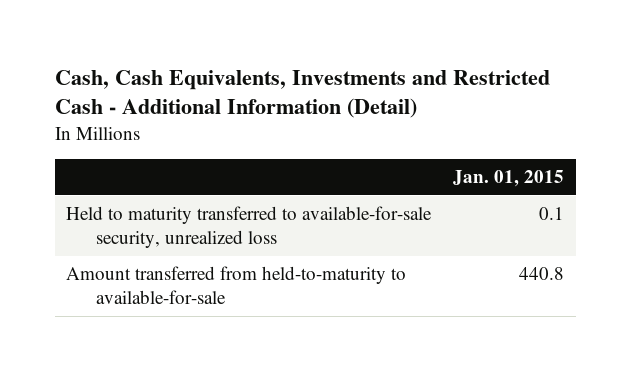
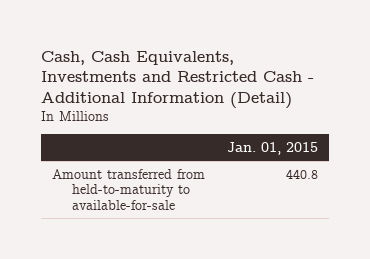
[66,206,433,249] Held to maturity transferred to available-for-sale security, unrealized loss -> none

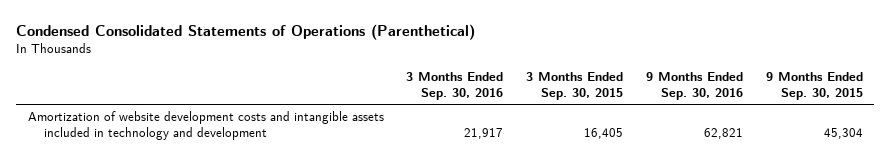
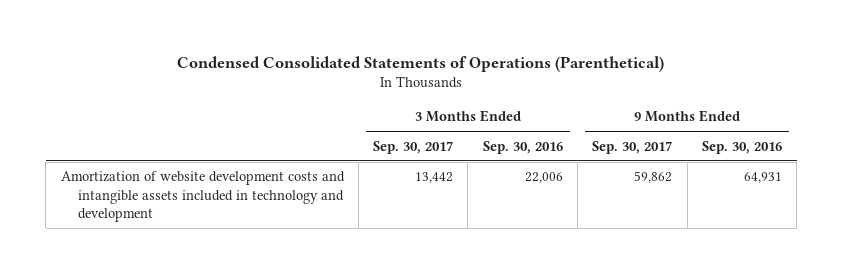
[526,72,624,100] 3 Months Ended Sep. 30, 2015 -> none
[765,72,863,100] 9 Months Ended Sep. 30, 2015 -> none
none -> [373,140,454,154] Sep. 30, 2017
none -> [592,140,673,154] Sep. 30, 2017
[464,127,504,139] 21,917 -> [524,172,563,184] 22,006
[704,127,744,139] 62,821 -> [744,172,783,184] 64,931

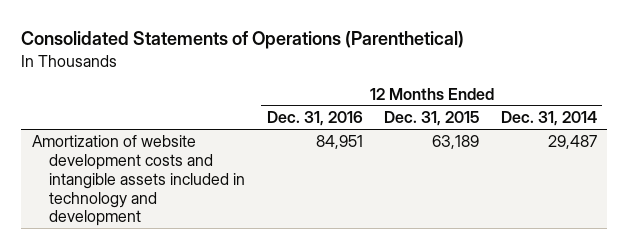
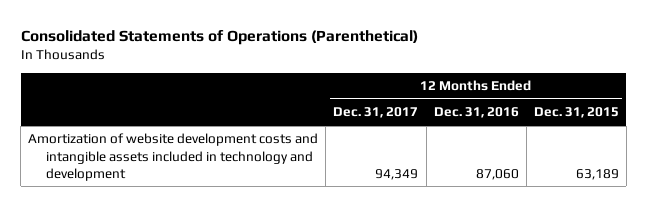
[500,111,597,127] Dec. 31, 2014 -> none
none -> [333,107,419,119] Dec. 31, 2017
[315,135,363,150] 84,951 -> [475,168,519,180] 87,060

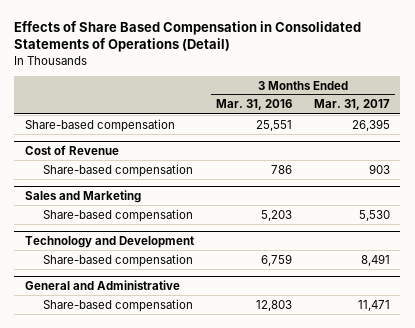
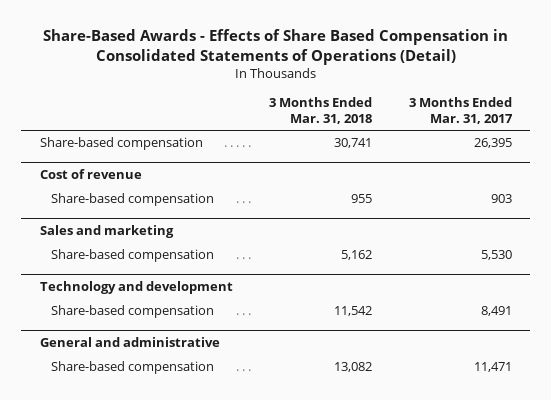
[14,20,362,53] Effects of Share Based Compensation in Consolidated Statements of Operations (Detail) -> [42,29,508,65] Share-Based Awards - Effects of Share Based Compensation in Consolidated Statements of Operations (Detail)
[215,99,292,111] Mar. 31, 2016 -> none
none -> [269,97,373,124] 3 Months Ended Mar. 31, 2018
[25,144,120,155] Cost of Revenue -> [39,169,142,180] Cost of revenue
[25,189,142,203] Sales and Marketing -> [39,225,174,239] Sales and marketing
[25,235,195,248] Technology and Development -> [39,281,233,295] Technology and development
[25,279,181,290] General and Administrative -> [39,337,220,348] General and administrative

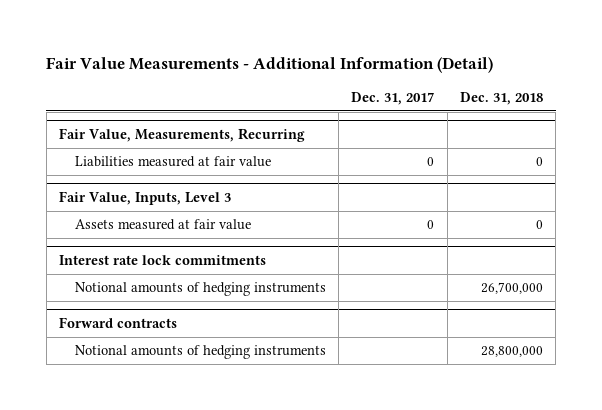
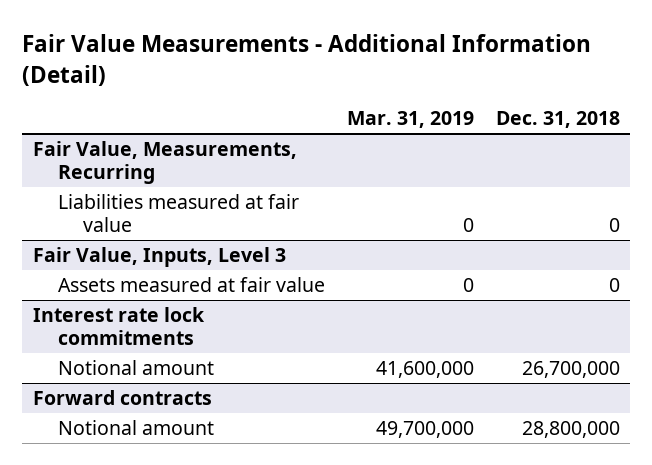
[351,92,435,106] Dec. 31, 2017 -> none
none -> [346,110,474,128] Mar. 31, 2019
[74,282,326,297] Notional amounts of hedging instruments -> [58,360,215,376] Notional amount
[74,345,326,360] Notional amounts of hedging instruments -> [58,420,215,436] Notional amount

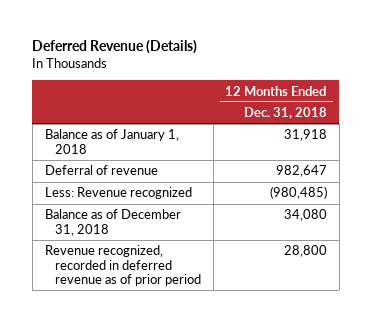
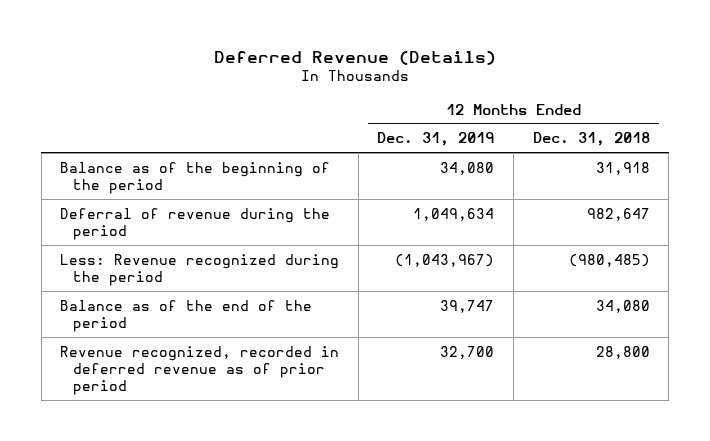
none -> [377,132,495,147] Dec. 31, 2019
[44,129,179,154] Balance as of January 1, 2018 -> [60,161,331,195] Balance as of the beginning of the period
[44,165,158,176] Deferral of revenue -> [60,207,331,241] Deferral of revenue during the period
[44,187,192,200] Less: Revenue recognized -> [60,253,340,287] Less: Revenue recognized during the period
[44,209,181,236] Balance as of December 31, 2018 -> [60,299,313,333] Balance as of the end of the period

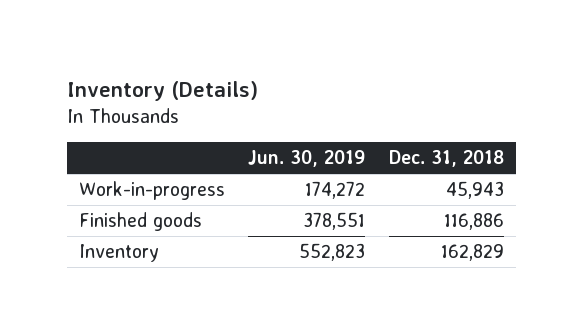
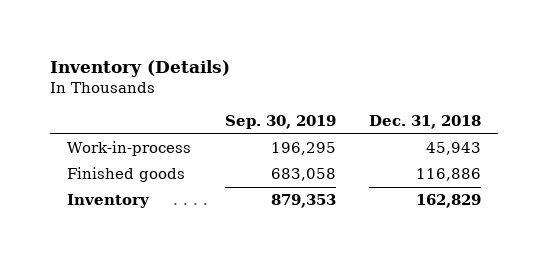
[248,150,366,168] Jun. 30, 2019 -> none
none -> [224,115,336,130] Sep. 30, 2019
[78,181,225,201] Work-in-progress -> [67,141,192,157] Work-in-process

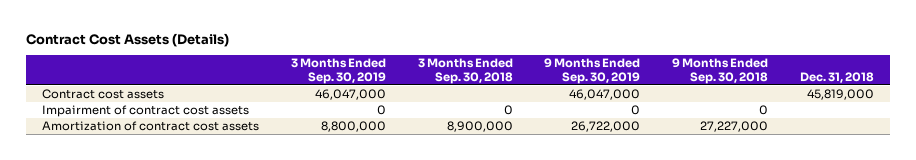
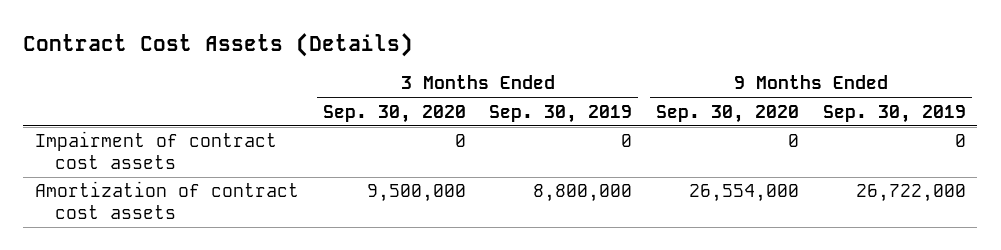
[417,58,513,84] 3 Months Ended Sep. 30, 2018 -> none
[672,58,769,84] 9 Months Ended Sep. 30, 2018 -> none
[799,71,874,83] Dec. 31, 2018 -> none
none -> [322,104,466,123] Sep. 30, 2020
none -> [656,104,800,123] Sep. 30, 2020
[42,89,165,100] Contract cost assets -> none

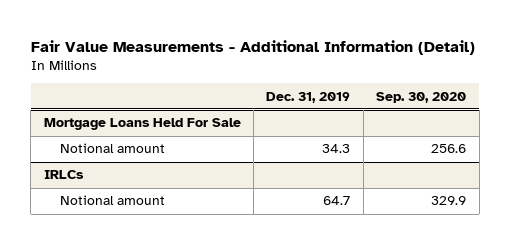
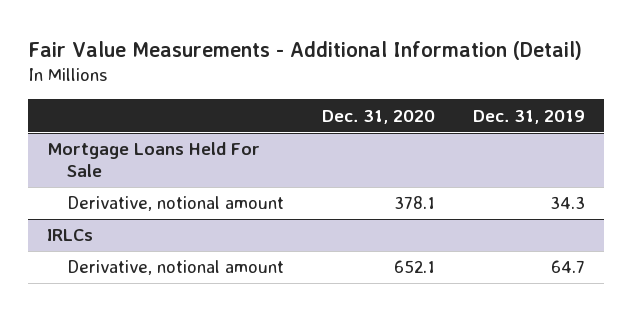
[376,91,467,103] Sep. 30, 2020 -> none
none -> [321,109,435,124] Dec. 31, 2020
[60,143,166,154] Notional amount -> [67,196,285,212] Derivative, notional amount
[60,195,166,206] Notional amount -> [67,260,285,276] Derivative, notional amount

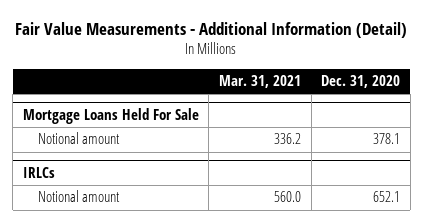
[472,109,585,124] Dec. 31, 2019 -> none
none -> [218,75,301,89] Mar. 31, 2021
[67,196,285,212] Derivative, notional amount -> [38,132,121,145] Notional amount
[67,260,285,276] Derivative, notional amount -> [38,190,121,203] Notional amount

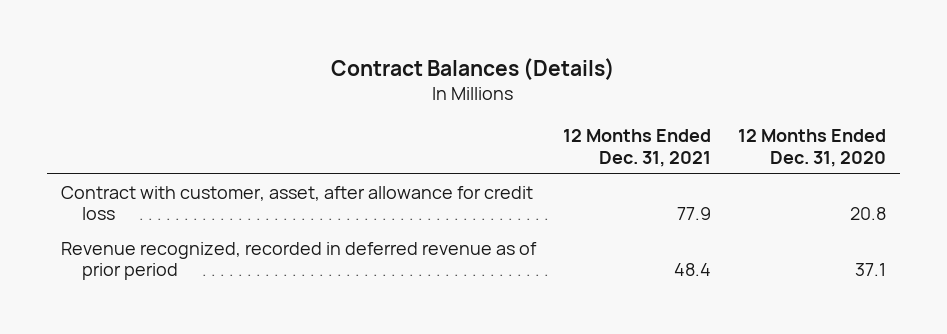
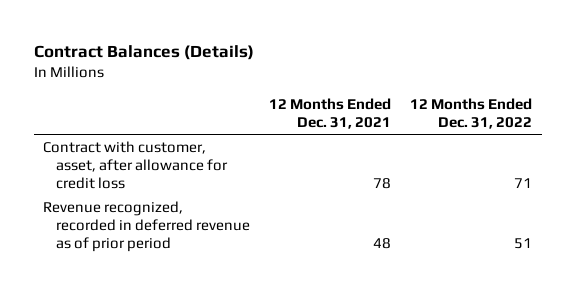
[738,128,887,167] 12 Months Ended Dec. 31, 2020 -> none
none -> [410,97,533,129] 12 Months Ended Dec. 31, 2022
[676,207,711,221] 77.9 -> [373,177,392,189] 78
[673,263,711,277] 48.4 -> [373,237,392,249] 48

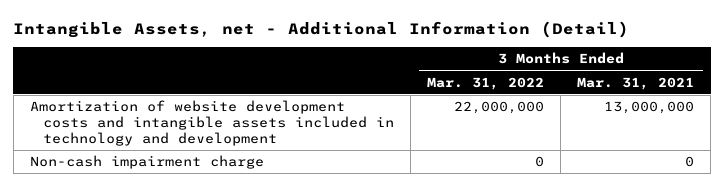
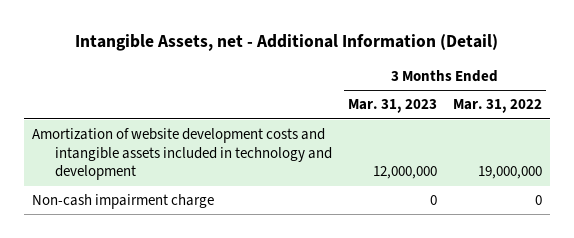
[577,76,695,90] Mar. 31, 2021 -> none
none -> [347,99,437,114] Mar. 31, 2023
[454,101,545,115] 22,000,000 -> [478,166,543,180] 19,000,000

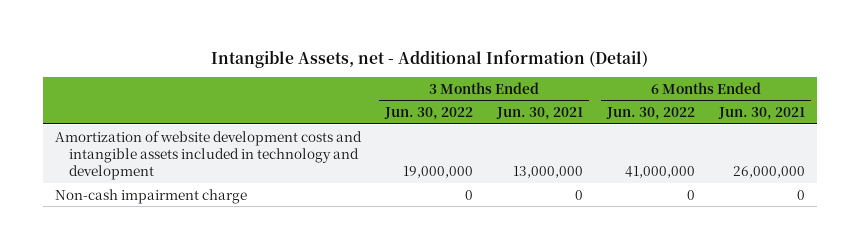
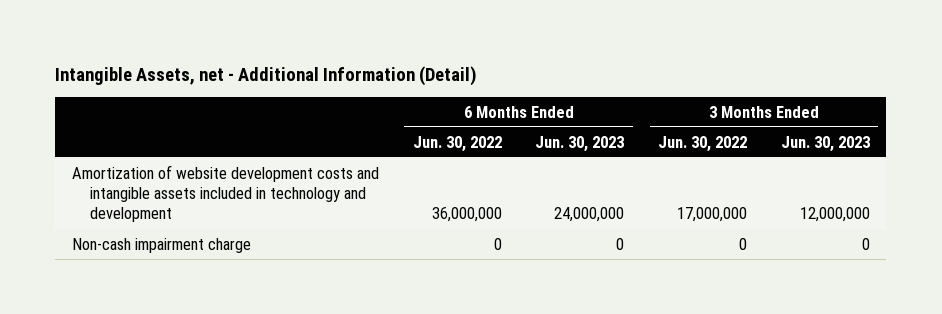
[495,107,583,121] Jun. 30, 2021 -> none
[717,107,805,121] Jun. 30, 2021 -> none
none -> [535,135,625,152] Jun. 30, 2023
none -> [780,135,870,152] Jun. 30, 2023
[402,166,473,179] 19,000,000 -> [676,207,747,223] 17,000,000
[624,166,695,179] 41,000,000 -> [431,207,502,223] 36,000,000

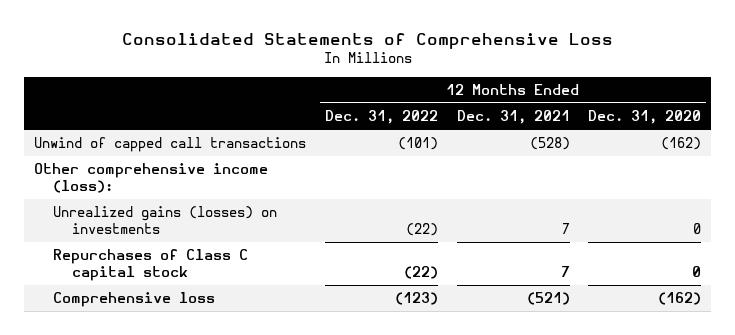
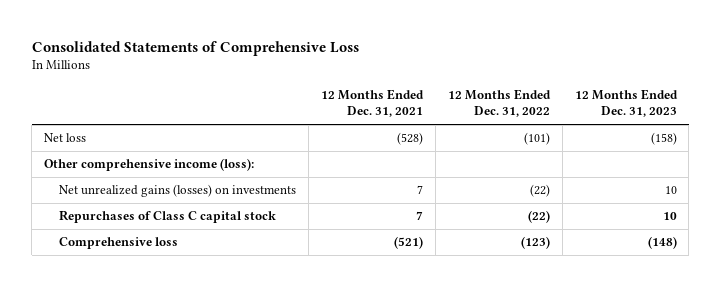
[588,110,702,125] Dec. 31, 2020 -> none
none -> [574,89,678,118] 12 Months Ended Dec. 31, 2023
[33,137,306,153] Unwind of capped call transactions -> [43,133,86,143] Net loss
[52,206,277,235] Unrealized gains (losses) on investments -> [59,184,297,198] Net unrealized gains (losses) on investments

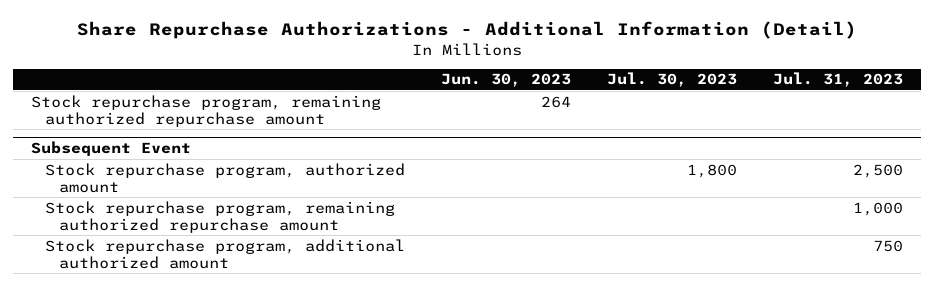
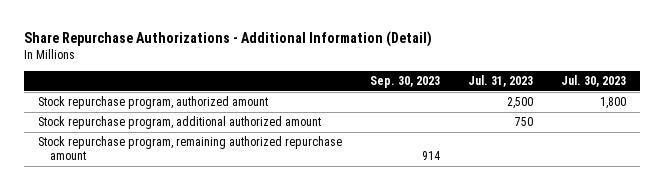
[440,73,571,88] Jun. 30, 2023 -> none
none -> [370,76,441,89] Sep. 30, 2023
[30,141,191,157] Subsequent Event -> none
[45,200,396,233] Stock repurchase program, remaining authorized repurchase amount -> none
[30,94,381,127] Stock repurchase program, remaining authorized repurchase amount -> [38,136,343,161] Stock repurchase program, remaining authorized repurchase amount

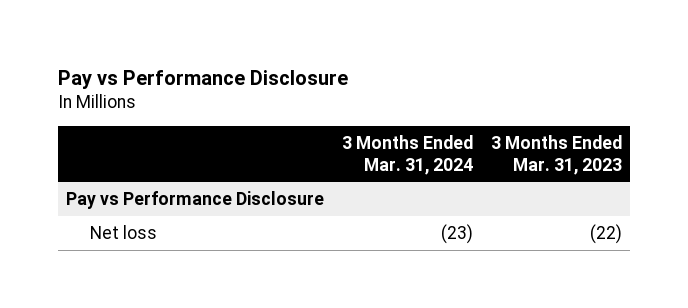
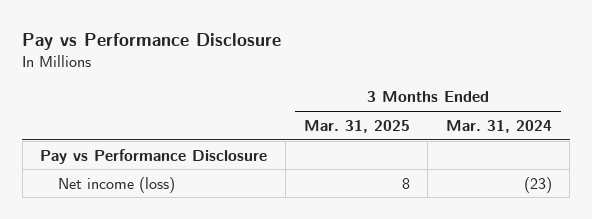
[490,134,622,175] 3 Months Ended Mar. 31, 2023 -> none
none -> [303,119,410,133] Mar. 31, 2025
[89,225,157,240] Net loss -> [58,176,176,193] Net income (loss)

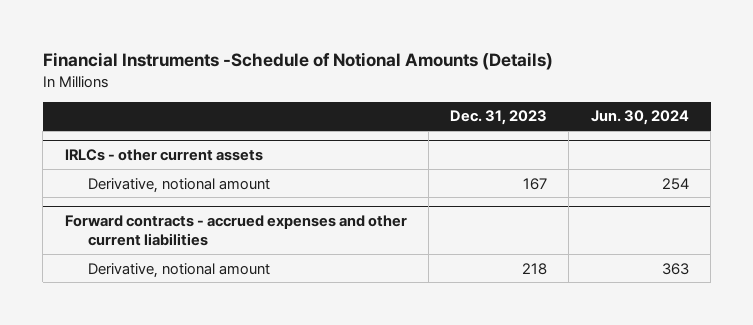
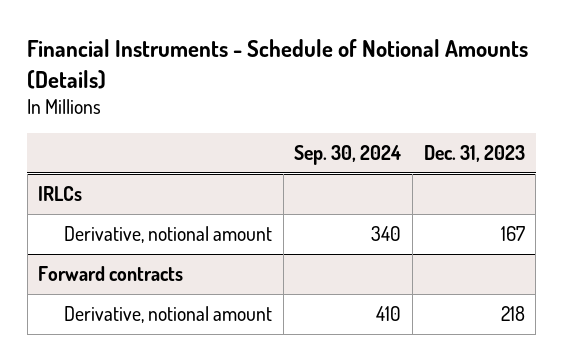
[42,52,553,71] Financial Instruments -Schedule of Notional Amounts (Details) -> [27,39,529,89] Financial Instruments - Schedule of Notional Amounts (Details)
[590,110,689,126] Jun. 30, 2024 -> none
none -> [294,145,402,166] Sep. 30, 2024
[64,148,263,161] IRLCs - other current assets -> [38,185,83,201] IRLCs
[64,214,407,246] Forward contracts - accrued expenses and other current liabilities -> [38,265,184,281] Forward contracts

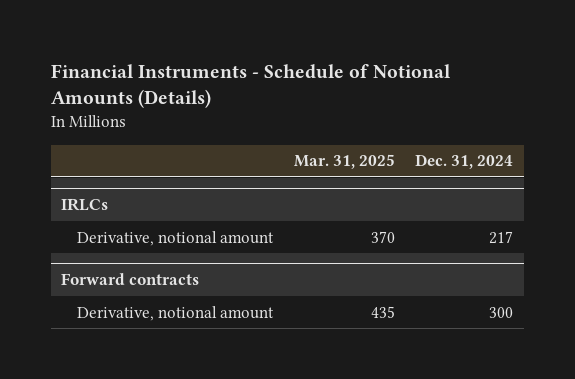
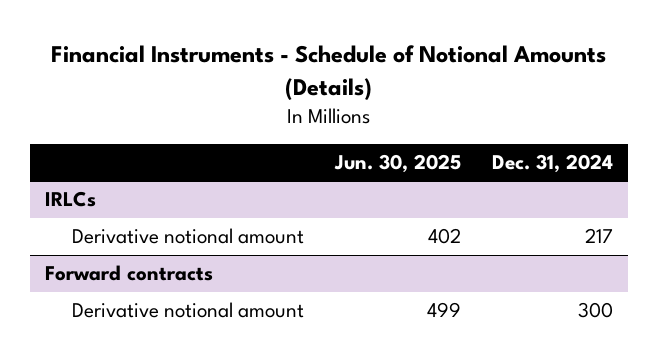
[293,154,395,170] Mar. 31, 2025 -> none
none -> [333,154,461,174] Jun. 30, 2025
[77,230,275,246] Derivative, notional amount -> [71,228,304,245] Derivative notional amount
[77,305,275,321] Derivative, notional amount -> [71,302,304,319] Derivative notional amount

